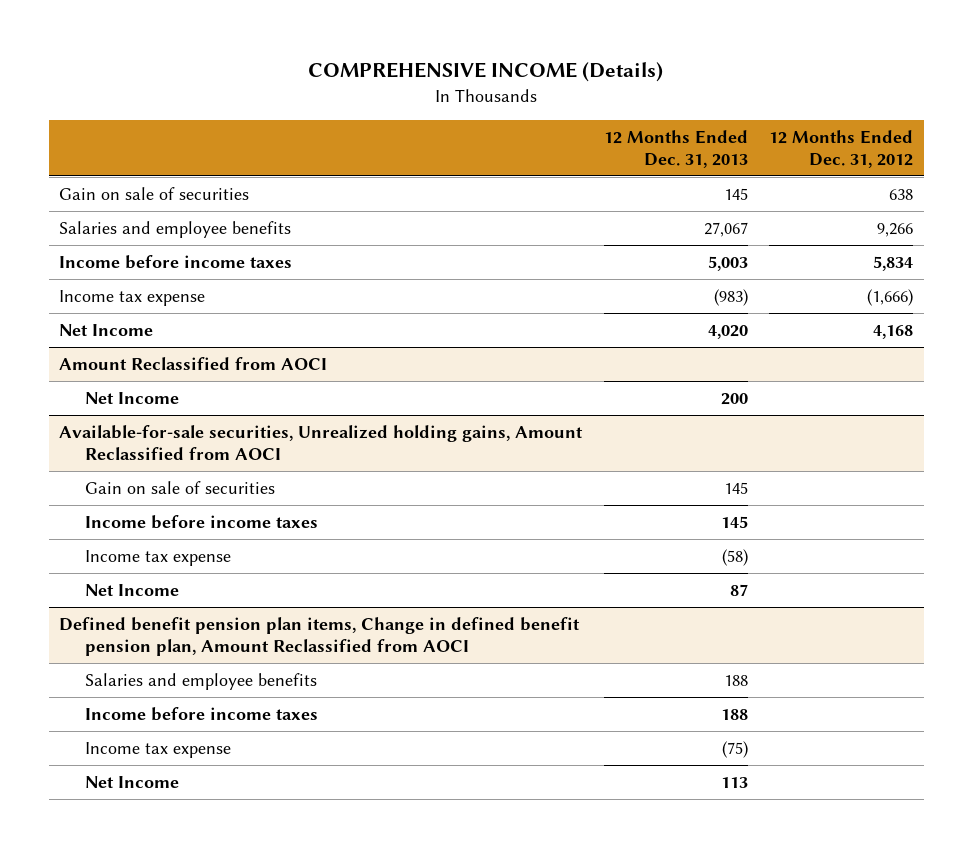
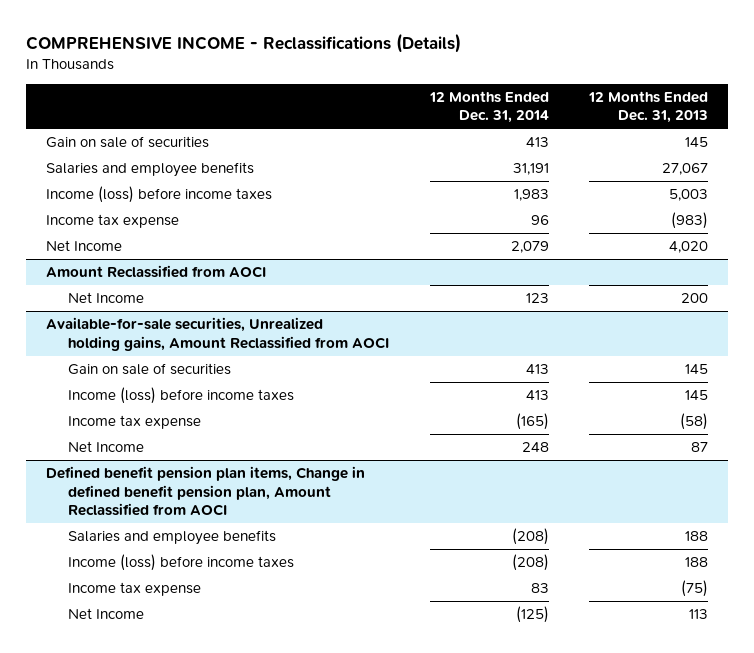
[308,61,664,82] COMPREHENSIVE INCOME (Details) -> [25,32,461,53] COMPREHENSIVE INCOME - Reclassifications (Details)
[769,129,914,168] 12 Months Ended Dec. 31, 2012 -> none
none -> [428,90,549,124] 12 Months Ended Dec. 31, 2014
[59,255,293,270] Income before income taxes -> [46,186,273,204] Income (loss) before income taxes
[84,515,318,530] Income before income taxes -> [68,387,295,405] Income (loss) before income taxes
[84,707,318,722] Income before income taxes -> [68,554,295,572] Income (loss) before income taxes

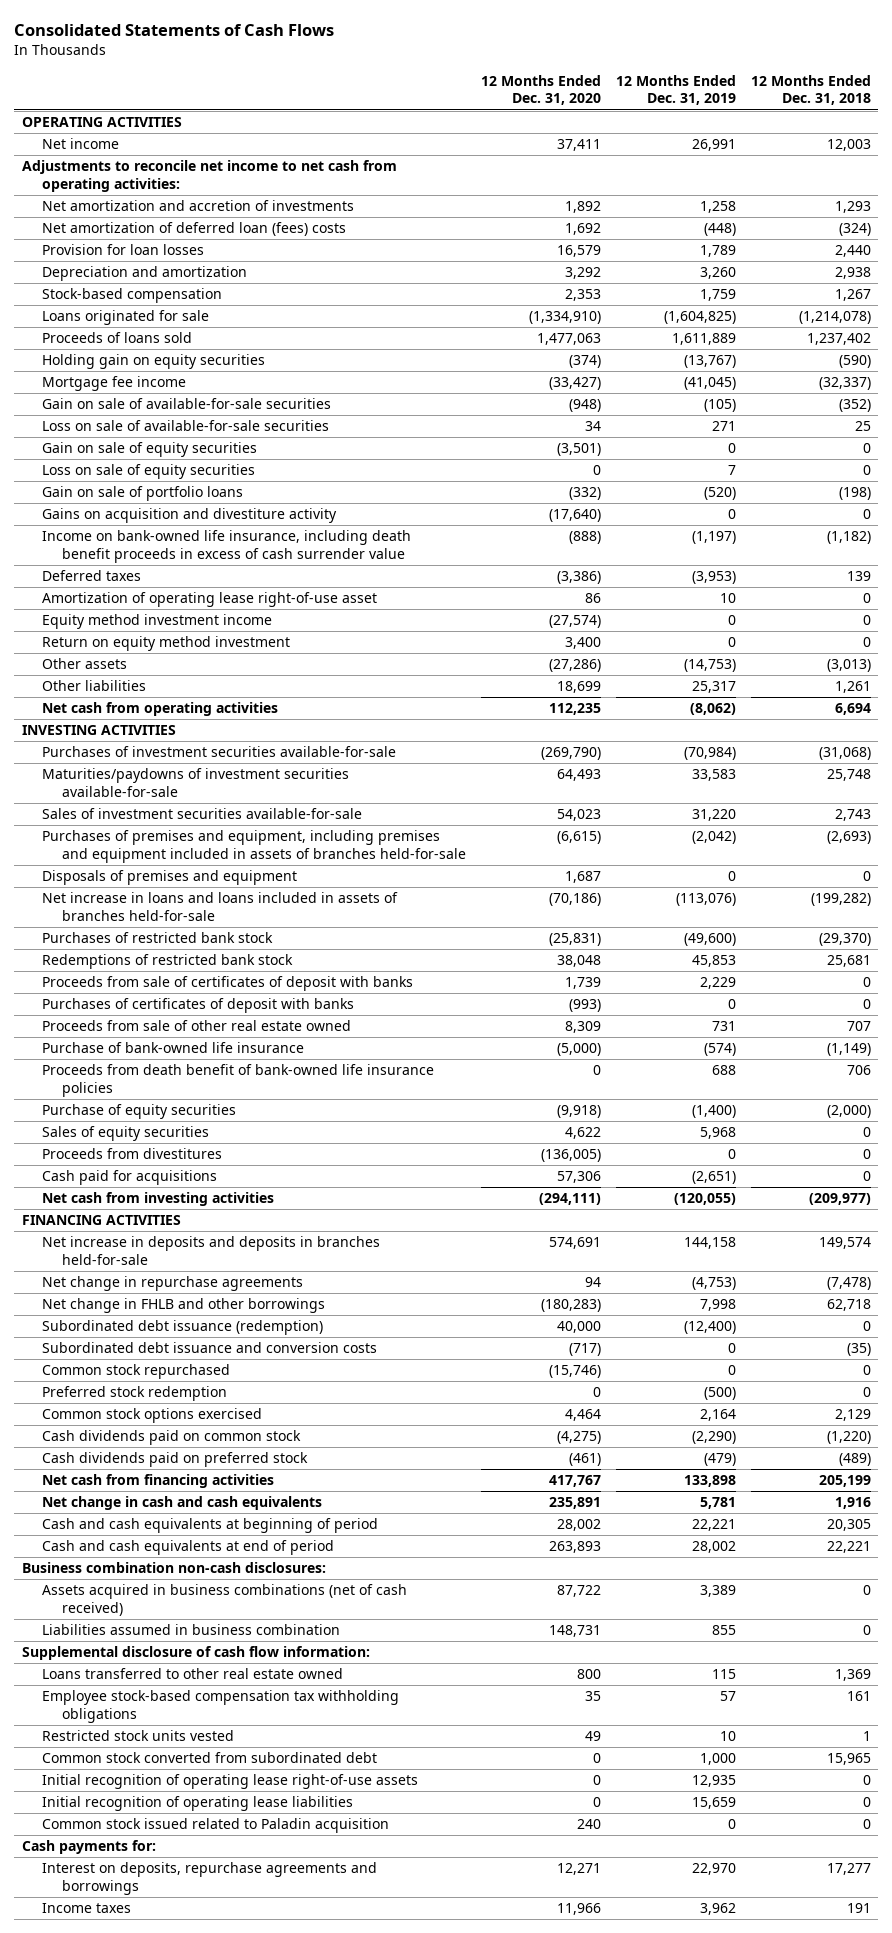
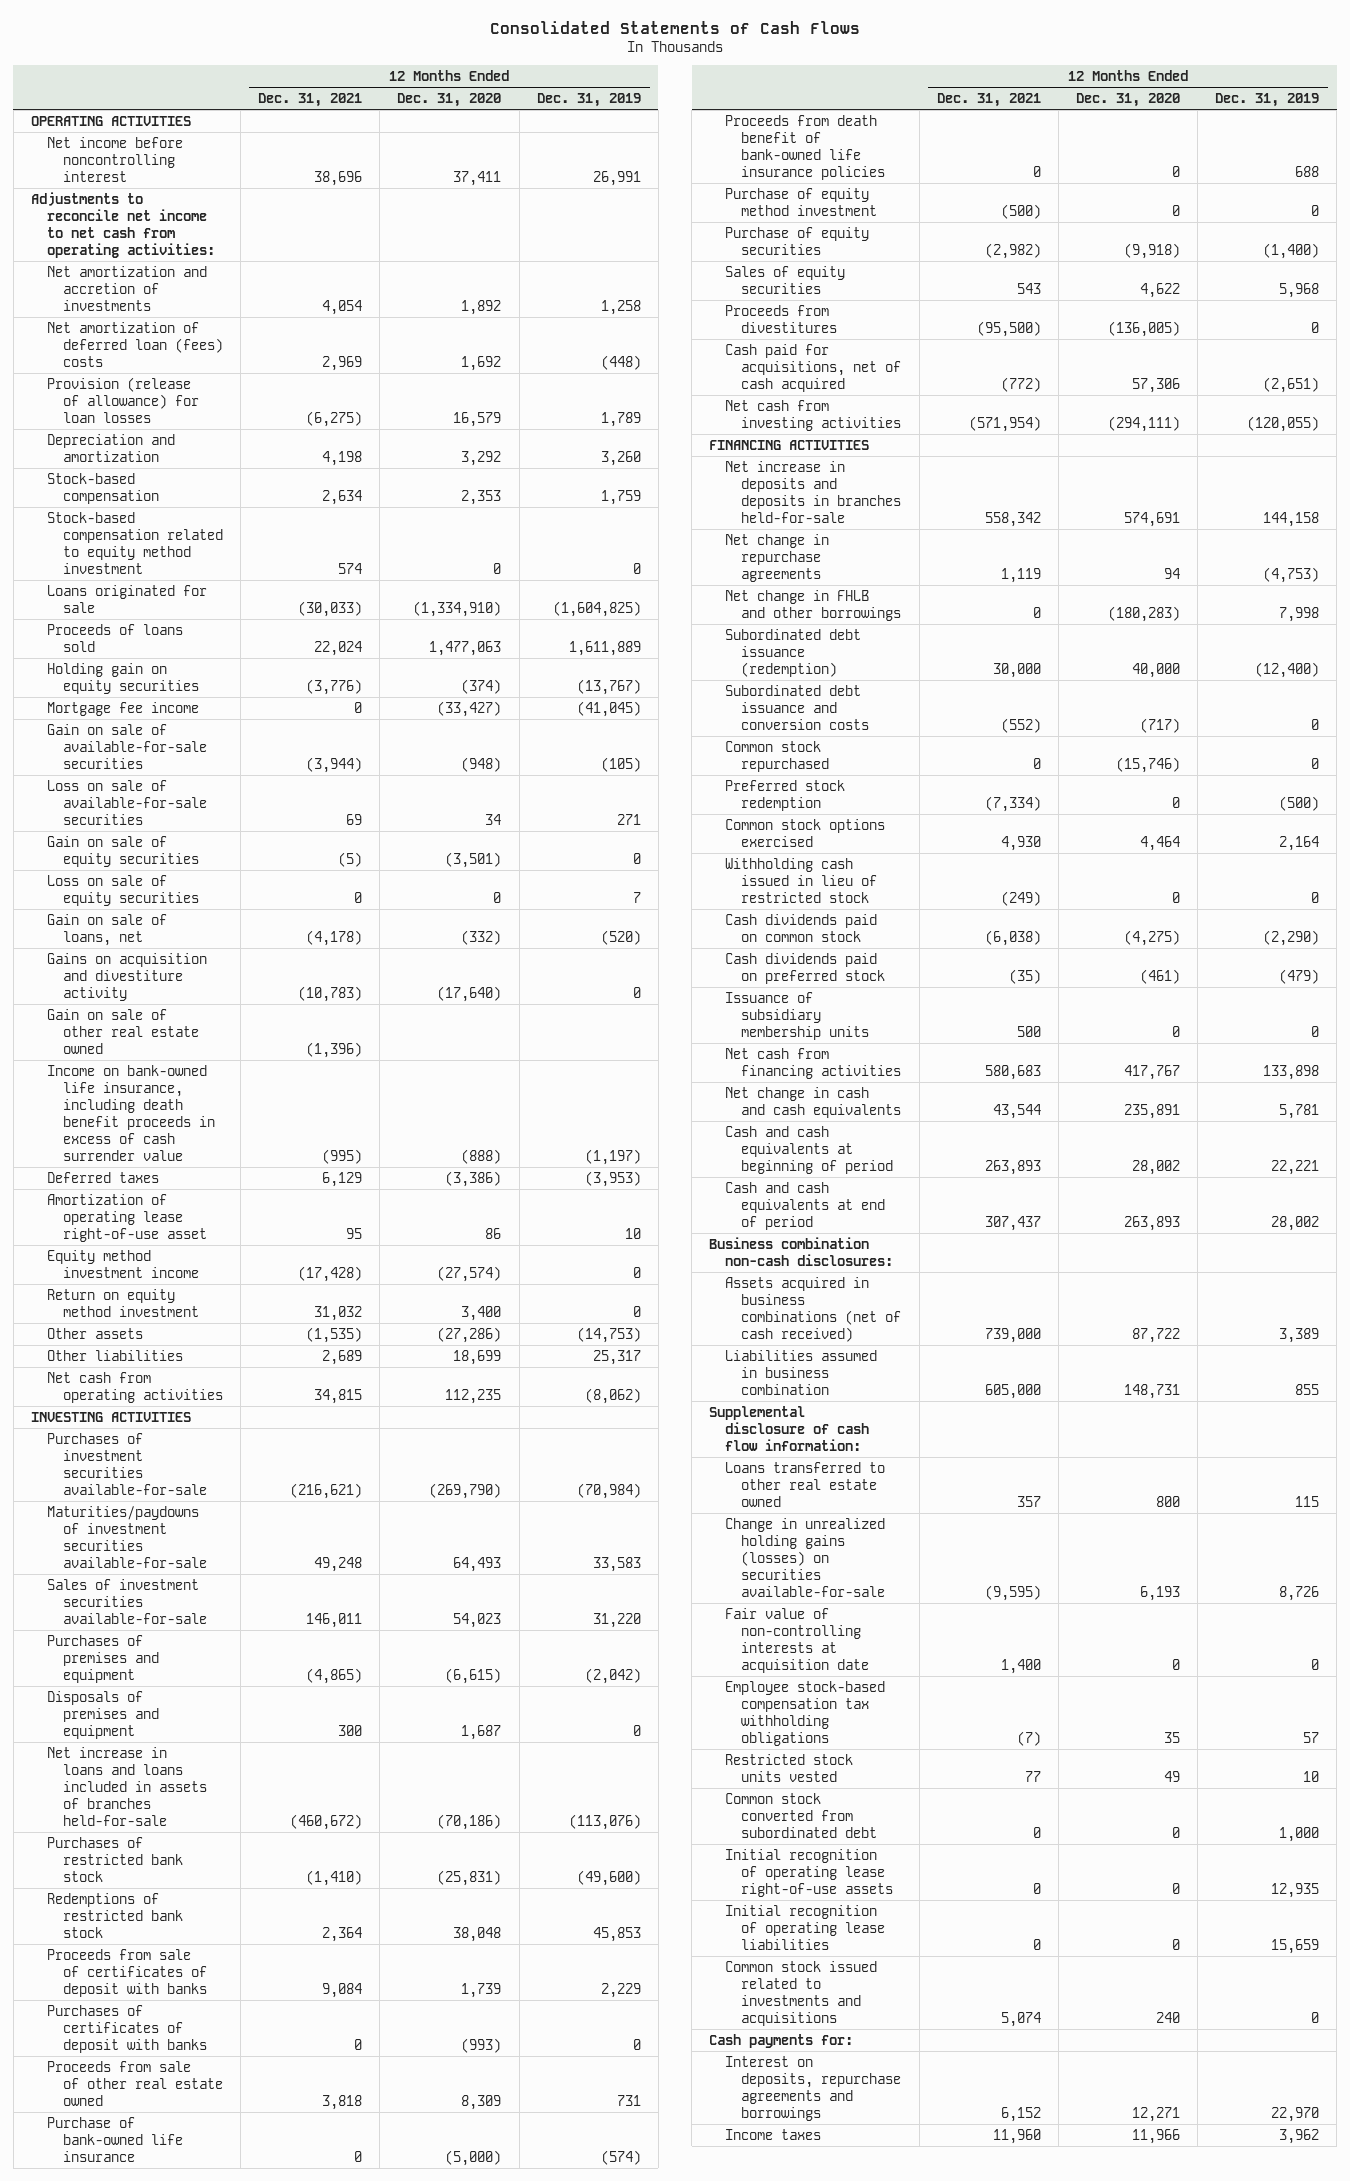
[750,75,871,106] 12 Months Ended Dec. 31, 2018 -> none
none -> [258,92,363,107] Dec. 31, 2021
[41,138,119,150] Net income -> [46,136,183,182] Net income before noncontrolling interest
[41,244,204,256] Provision for loan losses -> [46,376,199,423] Provision (release of allowance) for loan losses
none -> [46,511,223,574] Stock-based compensation related to equity method investment
[41,486,243,502] Gain on sale of portfolio loans -> [46,913,167,946] Gain on sale of loans, net
none -> [46,1008,199,1054] Gain on sale of other real estate owned
[41,830,466,863] Purchases of premises and equipment, including premises and equipment included in assets of branches held-for-sale -> [46,1634,159,1683] Purchases of premises and equipment
none -> [725,187,878,216] Purchase of equity method investment
[41,1170,217,1186] Cash paid for acquisitions -> [725,343,902,392] Cash paid for acquisitions, net of cash acquired
none -> [725,857,878,903] Withholding cash issued in lieu of restricted stock
none -> [725,991,870,1040] Issuance of subsidiary membership units
none -> [725,1517,886,1597] Change in unrealized holding gains (losses) on securities available-for-sale
none -> [725,1607,870,1673] Fair value of non-controlling interests at acquisition date
[41,1818,389,1834] Common stock issued related to Paladin acquisition -> [725,1960,878,2026] Common stock issued related to investments and acquisitions

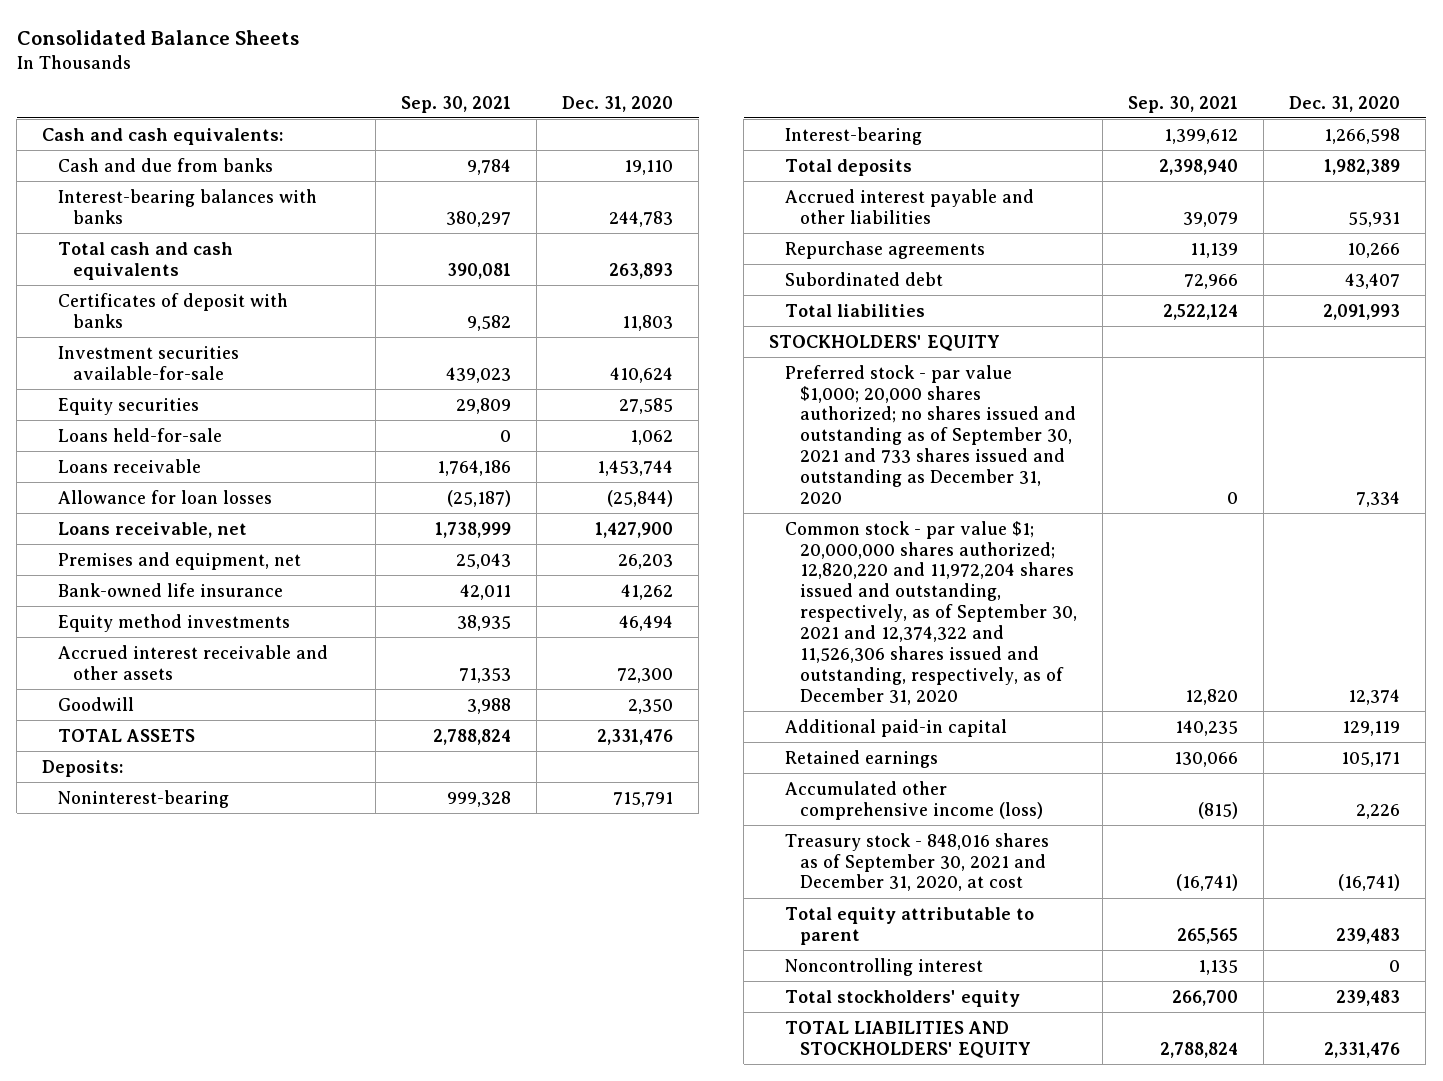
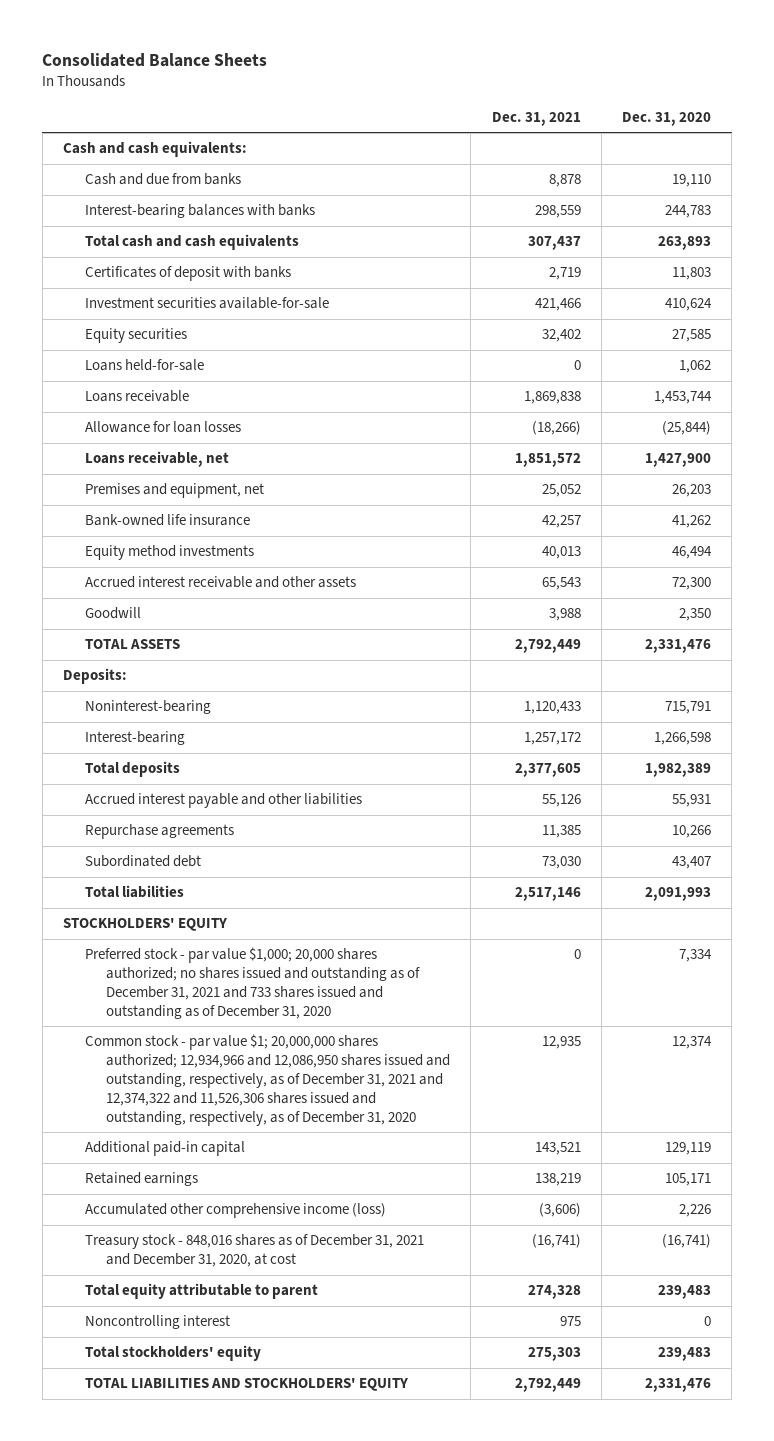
[401,95,512,113] Sep. 30, 2021 -> none
none -> [491,111,581,126] Dec. 31, 2021
[784,364,1077,505] Preferred stock - par value $1,000; 20,000 shares authorized; no shares issued and outstanding as of September 30, 2021 and 733 shares issued and outstanding as December 31, 2020 -> [84,947,421,1020] Preferred stock - par value $1,000; 20,000 shares authorized; no shares issued and outstanding as of December 31, 2021 and 733 shares issued and outstanding as of December 31, 2020
[784,520,1078,706] Common stock - par value $1; 20,000,000 shares authorized; 12,820,220 and 11,972,204 shares issued and outstanding, respectively, as of September 30, 2021 and 12,374,322 and 11,526,306 shares issued and outstanding, respectively, as of December 31, 2020 -> [84,1034,451,1127] Common stock - par value $1; 20,000,000 shares authorized; 12,934,966 and 12,086,950 shares issued and outstanding, respectively, as of December 31, 2021 and 12,374,322 and 11,526,306 shares issued and outstanding, respectively, as of December 31, 2020
[784,832,1049,892] Treasury stock - 848,016 shares as of September 30, 2021 and December 31, 2020, at cost -> [84,1234,424,1268] Treasury stock - 848,016 shares as of December 31, 2021 and December 31, 2020, at cost

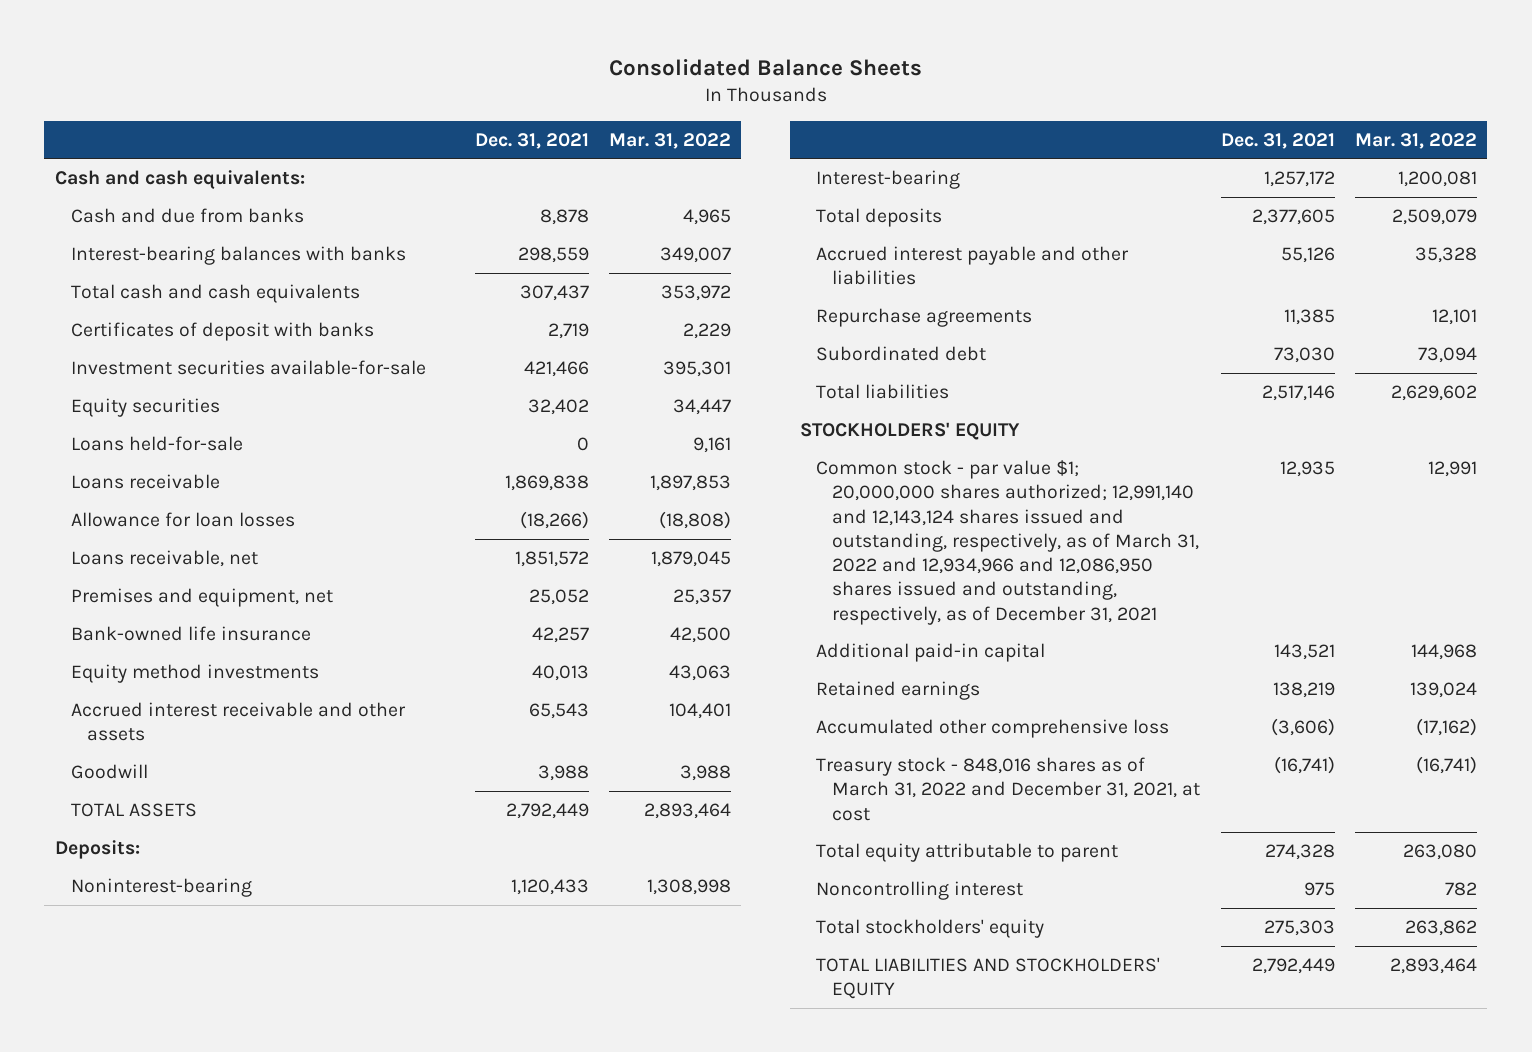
[622,111,712,126] Dec. 31, 2020 -> none
none -> [609,132,732,149] Mar. 31, 2022
[84,947,421,1020] Preferred stock - par value $1,000; 20,000 shares authorized; no shares issued and outstanding as of December 31, 2021 and 733 shares issued and outstanding as of December 31, 2020 -> none
[84,1034,451,1127] Common stock - par value $1; 20,000,000 shares authorized; 12,934,966 and 12,086,950 shares issued and outstanding, respectively, as of December 31, 2021 and 12,374,322 and 11,526,306 shares issued and outstanding, respectively, as of December 31, 2020 -> [816,459,1200,625] Common stock - par value $1; 20,000,000 shares authorized; 12,991,140 and 12,143,124 shares issued and outstanding, respectively, as of March 31, 2022 and 12,934,966 and 12,086,950 shares issued and outstanding, respectively, as of December 31, 2021
[84,1203,386,1219] Accumulated other comprehensive income (loss) -> [816,718,1170,738] Accumulated other comprehensive loss
[84,1234,424,1268] Treasury stock - 848,016 shares as of December 31, 2021 and December 31, 2020, at cost -> [816,756,1201,821] Treasury stock - 848,016 shares as of March 31, 2022 and December 31, 2021, at cost

